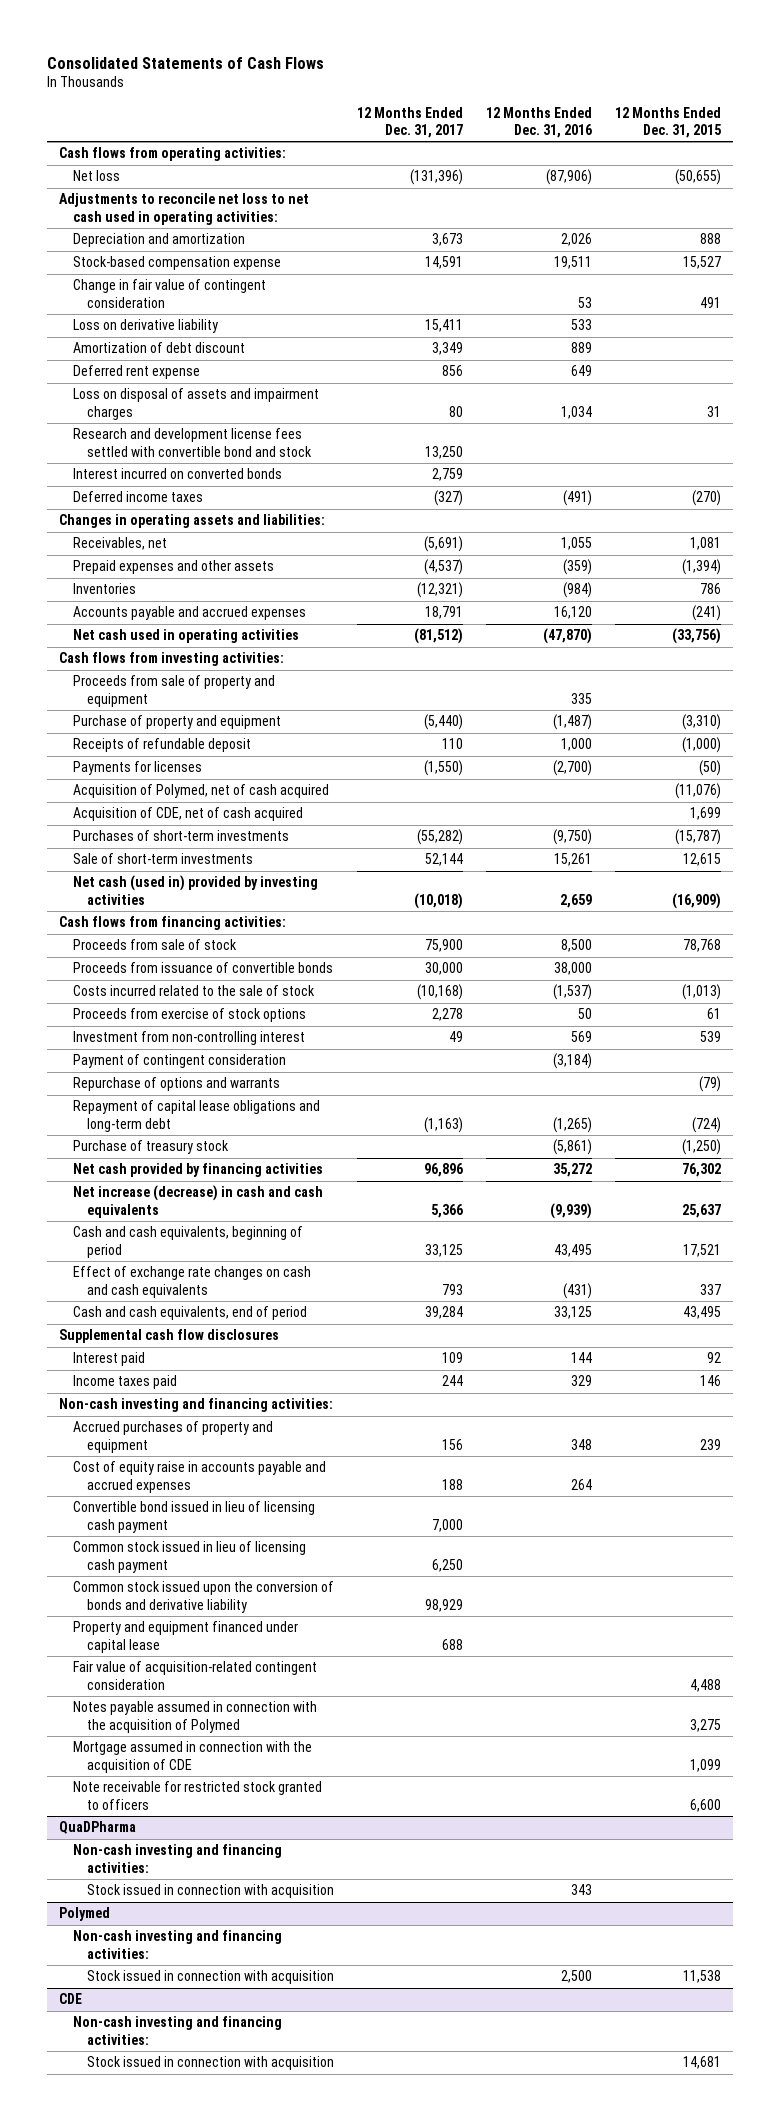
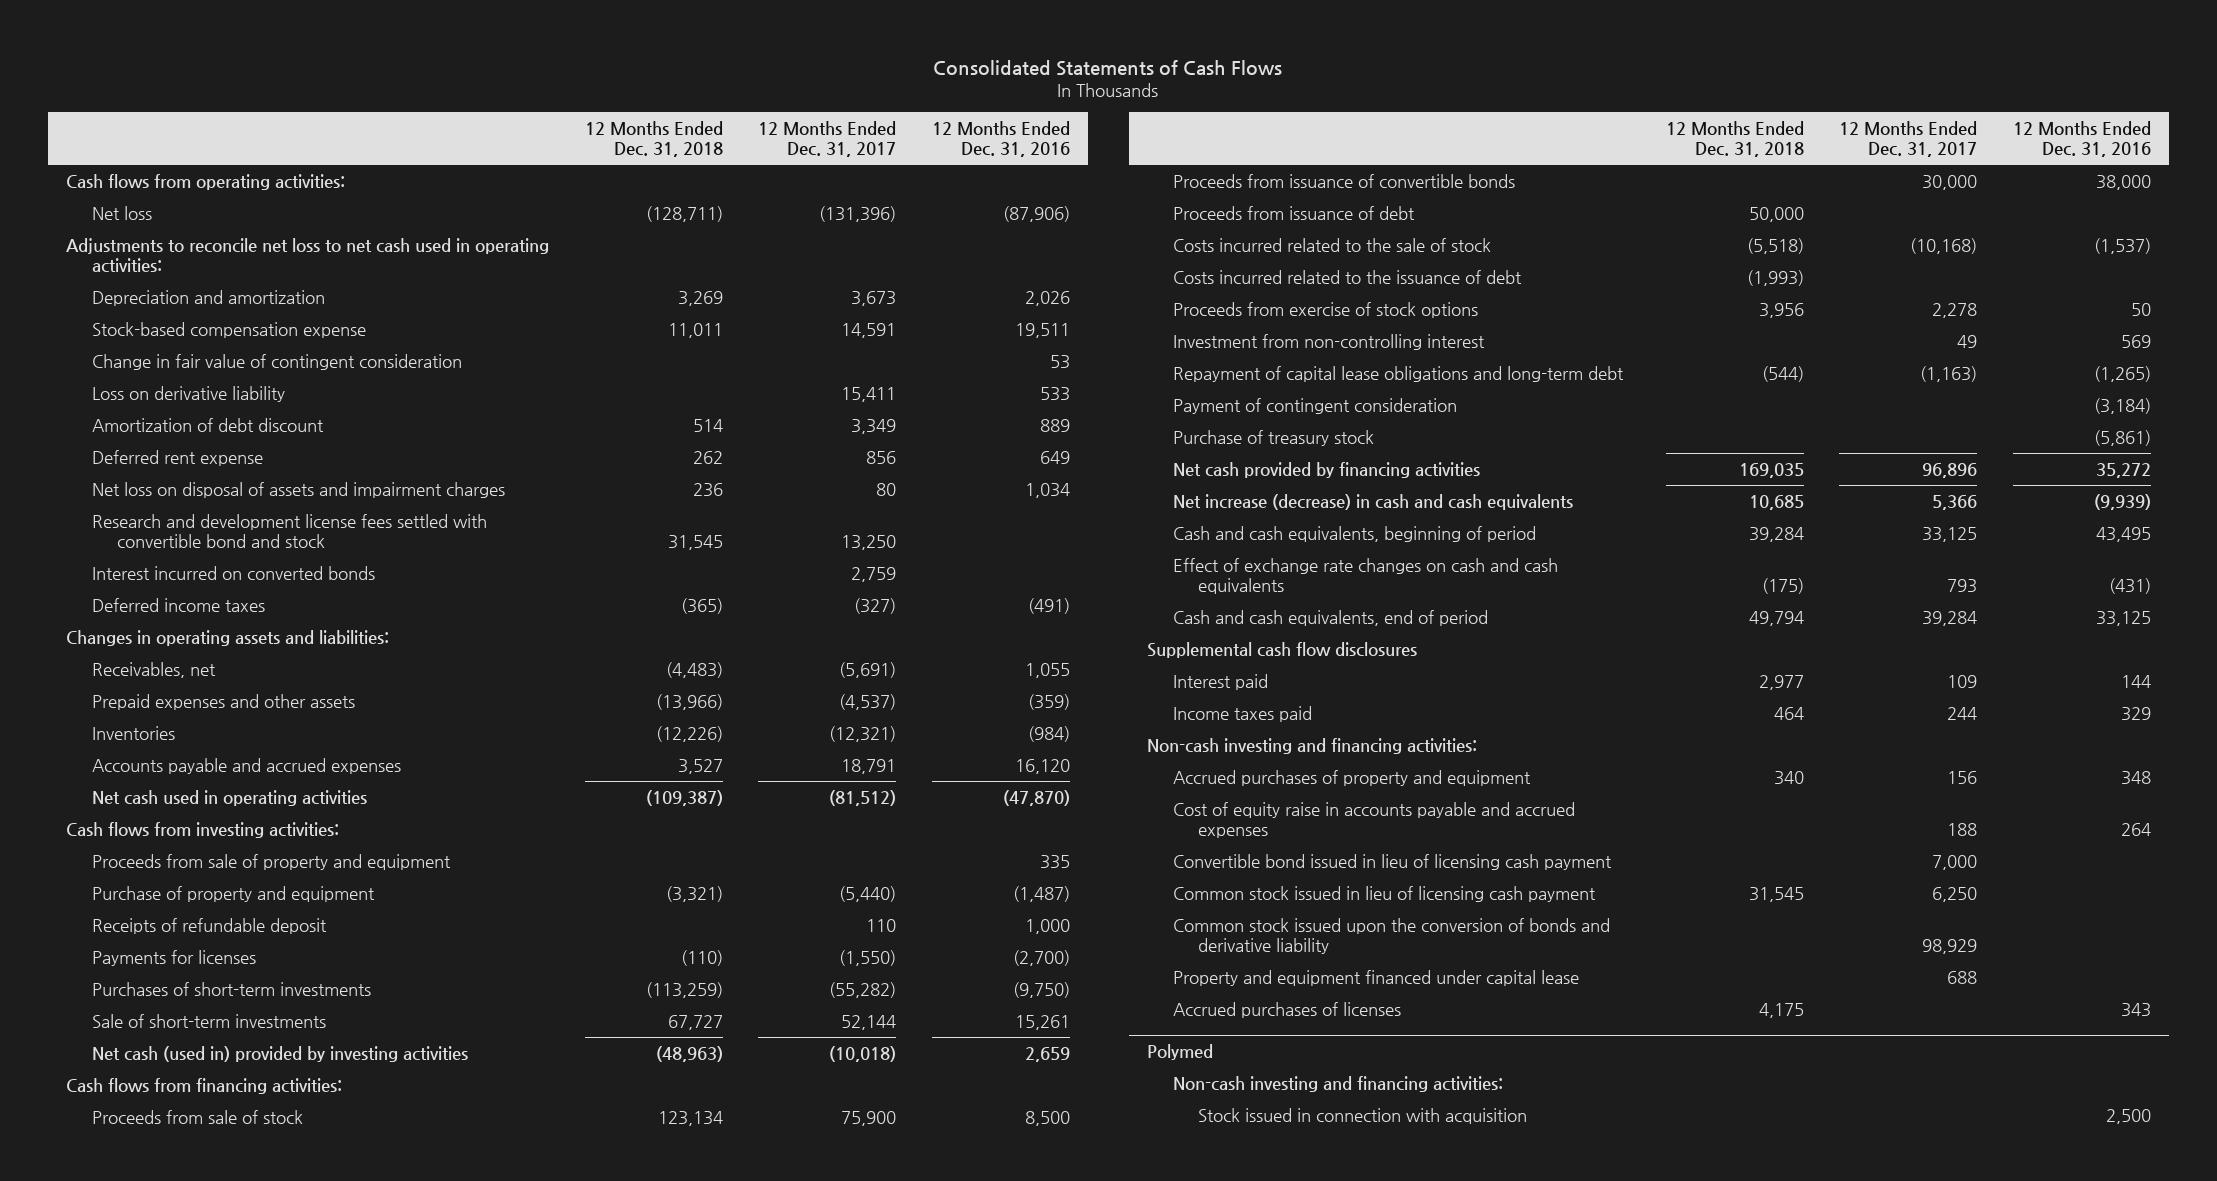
[615,106,722,138] 12 Months Ended Dec. 31, 2015 -> none
none -> [584,121,723,158] 12 Months Ended Dec. 31, 2018
[72,388,319,420] Loss on disposal of assets and impairment charges -> [91,481,505,498] Net loss on disposal of assets and impairment charges
[72,784,329,799] Acquisition of Polymed, net of cash acquired -> none
[72,807,303,822] Acquisition of CDE, net of cash acquired -> none
none -> [1172,205,1415,220] Proceeds from issuance of debt
none -> [1172,269,1522,284] Costs incurred related to the issuance of debt
[72,1077,280,1092] Repurchase of options and warrants -> none
[72,1054,286,1069] Payment of contingent consideration -> [1172,397,1457,414] Payment of contingent consideration
[72,1661,317,1690] Fair value of acquisition-related contingent consideration -> none
[72,1701,317,1733] Notes payable assumed in connection with the acquisition of Polymed -> none
[72,1741,312,1773] Mortgage assumed in connection with the acquisition of CDE -> none
[72,1781,322,1810] Note receivable for restricted stock granted to officers -> none
[58,1821,136,1835] QuaDPharma -> none
[72,1844,282,1873] Non-cash investing and financing activities: -> none
[86,1884,334,1899] Stock issued in connection with acquisition -> [1172,1001,1401,1018] Accrued purchases of licenses
[58,1993,82,2005] CDE -> none
[72,2016,282,2045] Non-cash investing and financing activities: -> none
[86,2056,334,2071] Stock issued in connection with acquisition -> none

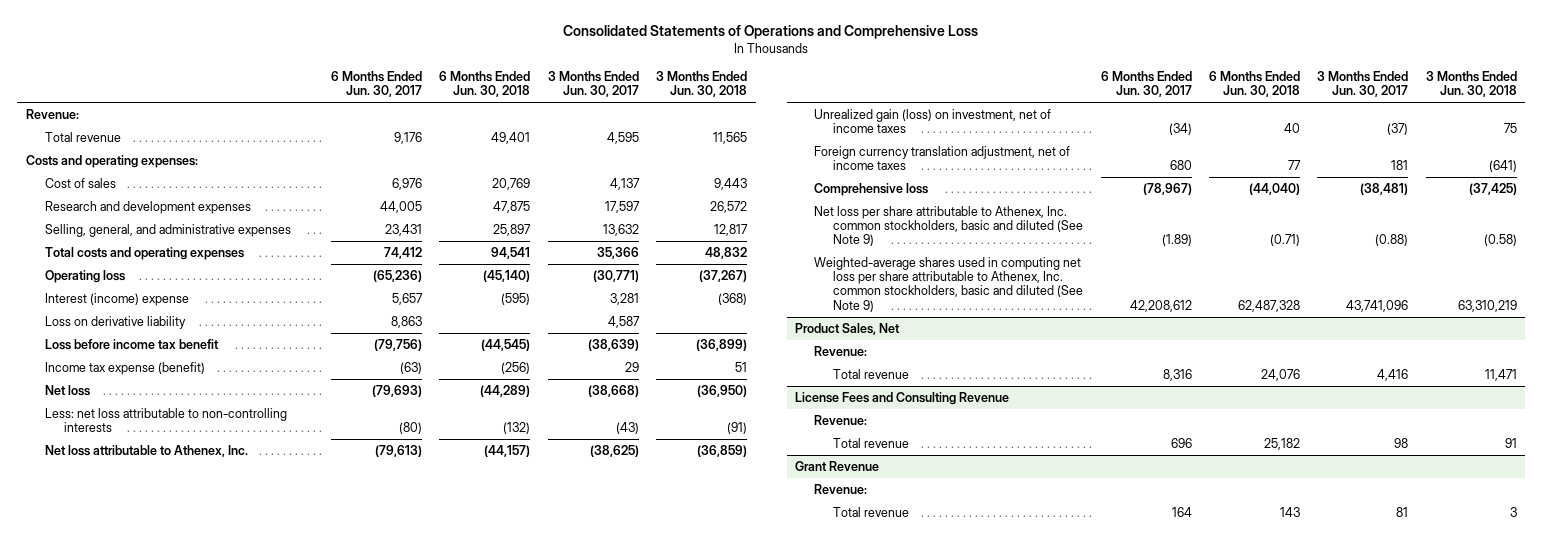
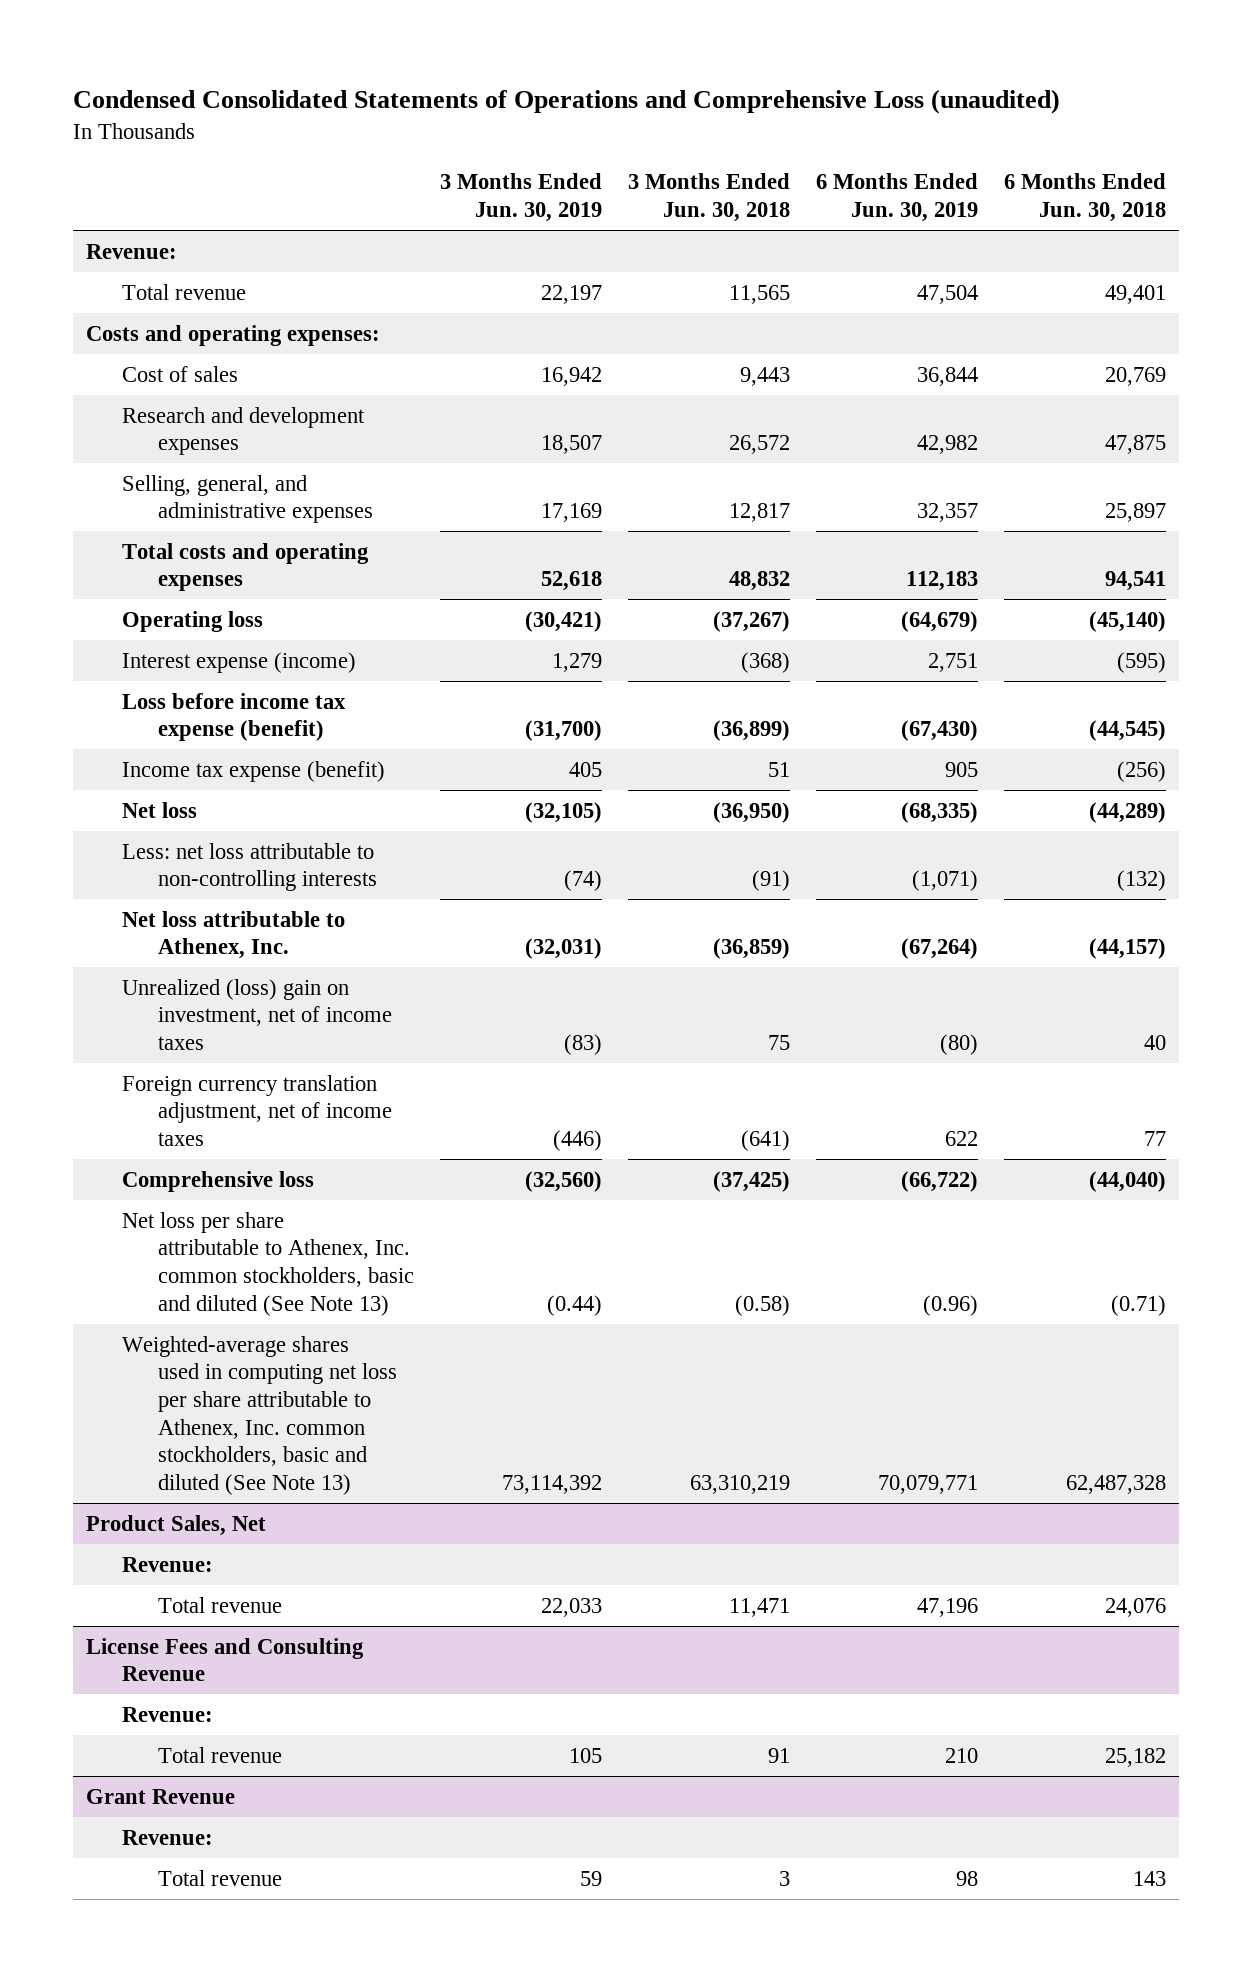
[563,25,979,40] Consolidated Statements of Operations and Comprehensive Loss -> [73,89,1061,115] Condensed Consolidated Statements of Operations and Comprehensive Loss (unaudited)
[331,70,423,98] 6 Months Ended Jun. 30, 2017 -> none
[547,70,639,98] 3 Months Ended Jun. 30, 2017 -> none
none -> [439,173,602,222] 3 Months Ended Jun. 30, 2019
none -> [815,173,978,222] 6 Months Ended Jun. 30, 2019
[44,315,186,329] Loss on derivative liability -> none
[44,292,189,306] Interest (income) expense -> [122,651,357,673] Interest expense (income)
[44,338,219,350] Loss before income tax benefit -> [122,692,347,742] Loss before income tax expense (benefit)
[814,108,1052,134] Unrealized gain (loss) on investment, net of income taxes -> [122,978,393,1051] Unrealized (loss) gain on investment, net of income taxes
[814,205,1084,247] Net loss per share attributable to Athenex, Inc. common stockholders, basic and diluted (See Note 9) -> [122,1211,415,1316] Net loss per share attributable to Athenex, Inc. common stockholders, basic and diluted (See Note 13)
[814,256,1084,312] Weighted-average shares used in computing net loss per share attributable to Athenex, Inc. common stockholders, basic and diluted (See Note 9) -> [122,1335,398,1495] Weighted-average shares used in computing net loss per share attributable to Athenex, Inc. common stockholders, basic and diluted (See Note 13)

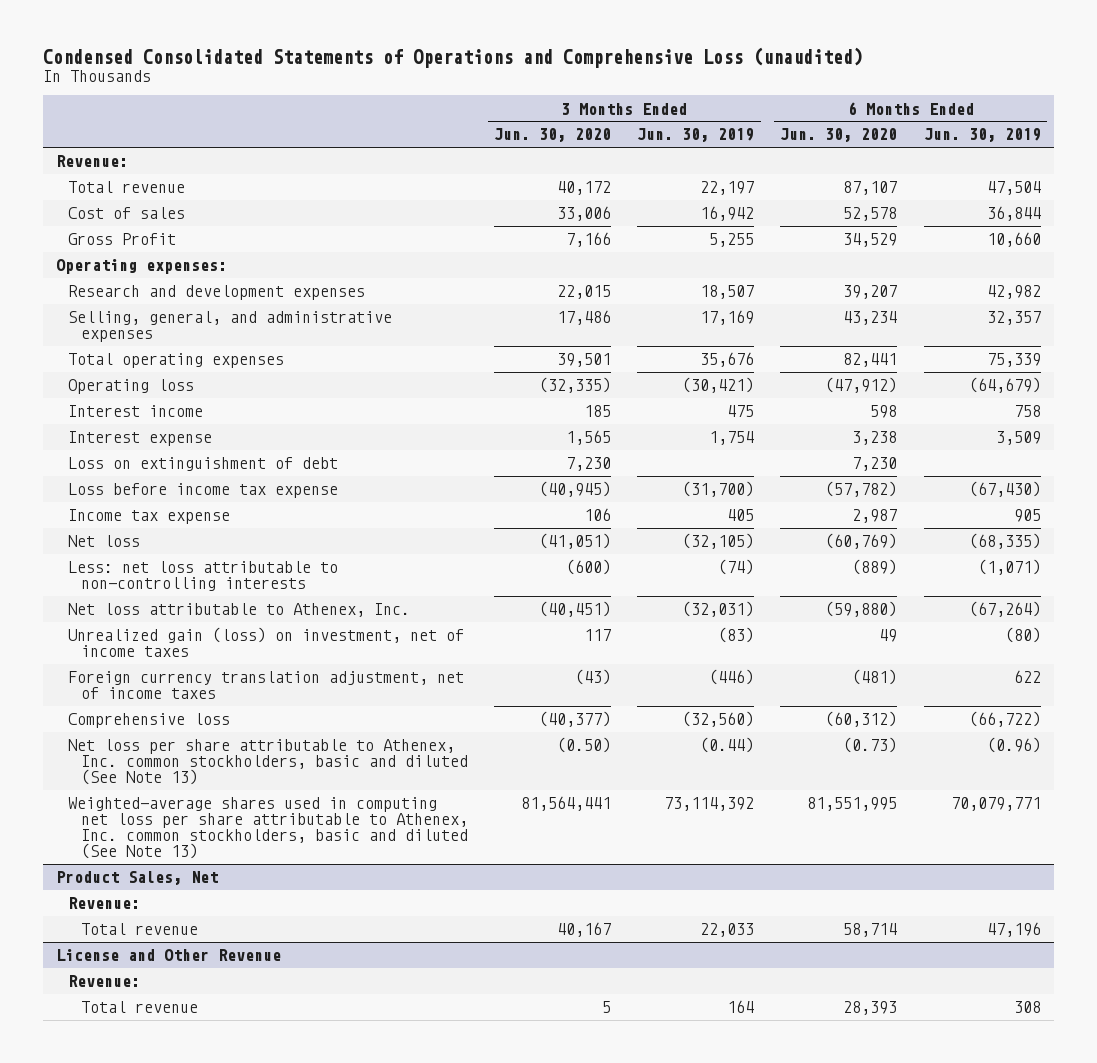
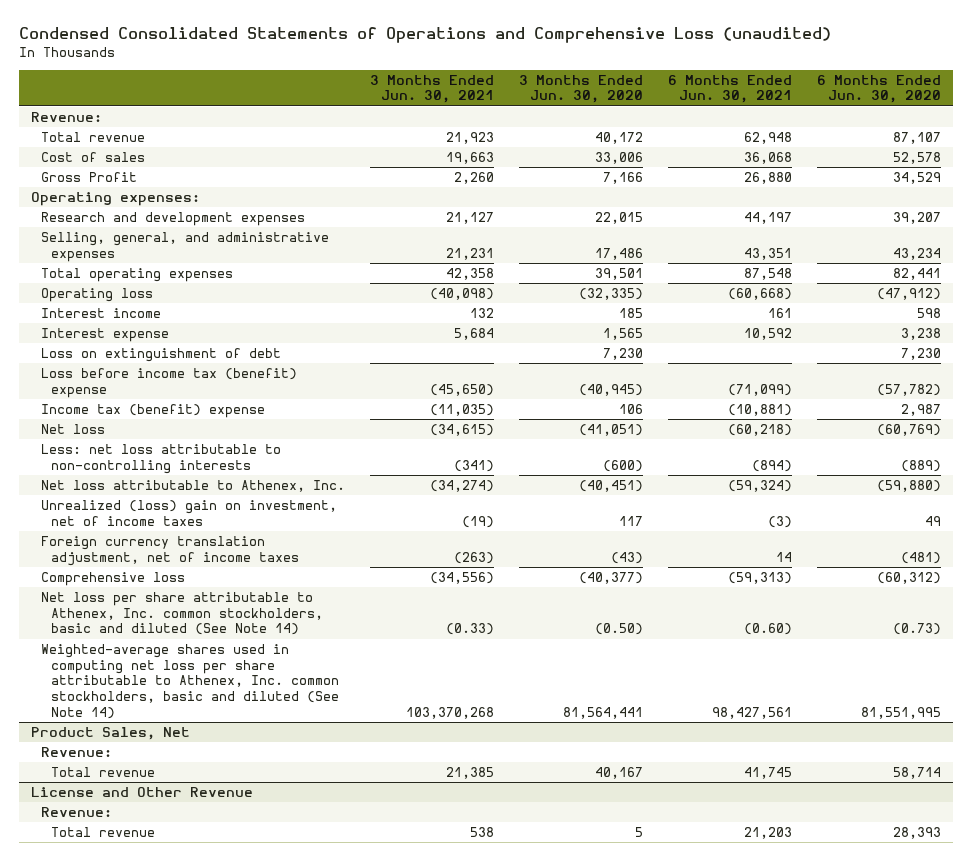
[637,128,755,143] Jun. 30, 2019 -> none
[923,128,1041,143] Jun. 30, 2019 -> none
none -> [370,74,495,104] 3 Months Ended Jun. 30, 2021
none -> [668,74,793,104] 6 Months Ended Jun. 30, 2021
[68,483,339,499] Loss before income tax expense -> [41,368,298,398] Loss before income tax (benefit) expense
[68,509,231,525] Income tax expense -> [41,404,266,419] Income tax (benefit) expense
[68,627,465,658] Unrealized gain (loss) on investment, net of income taxes -> [41,500,338,526] Unrealized (loss) gain on investment, net of income taxes
[68,739,468,786] Net loss per share attributable to Athenex, Inc. common stockholders, basic and diluted (See Note 13) -> [41,592,323,636] Net loss per share attributable to Athenex, Inc. common stockholders, basic and diluted (See Note 14)
[68,797,468,860] Weighted-average shares used in computing net loss per share attributable to Athenex, Inc. common stockholders, basic and diluted (See Note 13) -> [41,644,339,719] Weighted-average shares used in computing net loss per share attributable to Athenex, Inc. common stockholders, basic and diluted (See Note 14)

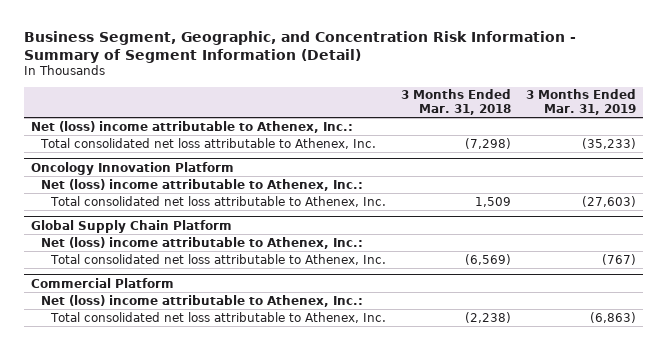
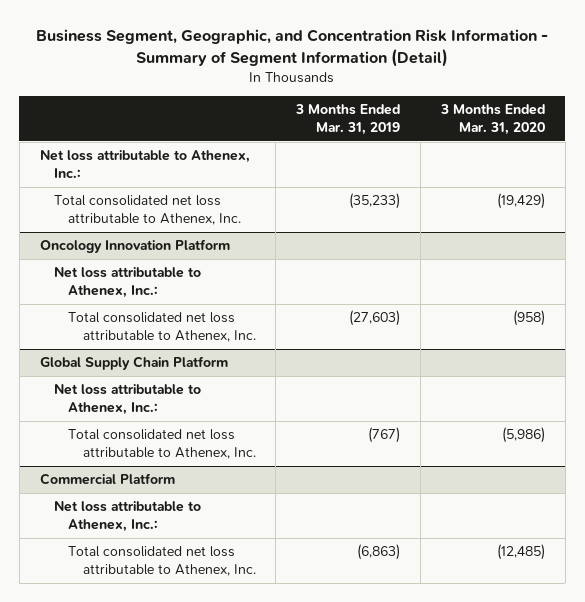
[400,89,511,116] 3 Months Ended Mar. 31, 2018 -> none
none -> [439,104,545,135] 3 Months Ended Mar. 31, 2020
[31,120,354,133] Net (loss) income attributable to Athenex, Inc.: -> [39,150,250,178] Net loss attributable to Athenex, Inc.:
[41,178,364,191] Net (loss) income attributable to Athenex, Inc.: -> [54,267,202,298] Net loss attributable to Athenex, Inc.:
[41,236,364,249] Net (loss) income attributable to Athenex, Inc.: -> [54,384,202,415] Net loss attributable to Athenex, Inc.:
[41,294,364,307] Net (loss) income attributable to Athenex, Inc.: -> [54,501,202,532] Net loss attributable to Athenex, Inc.:

